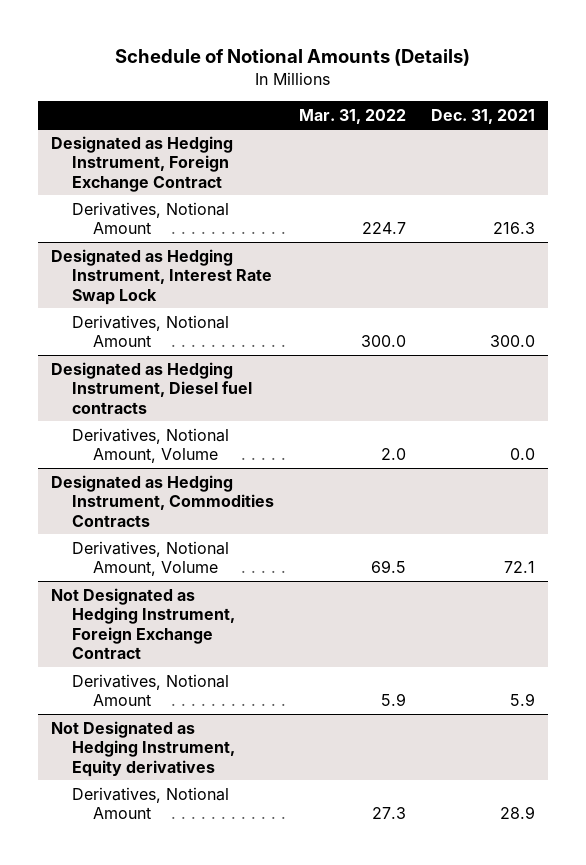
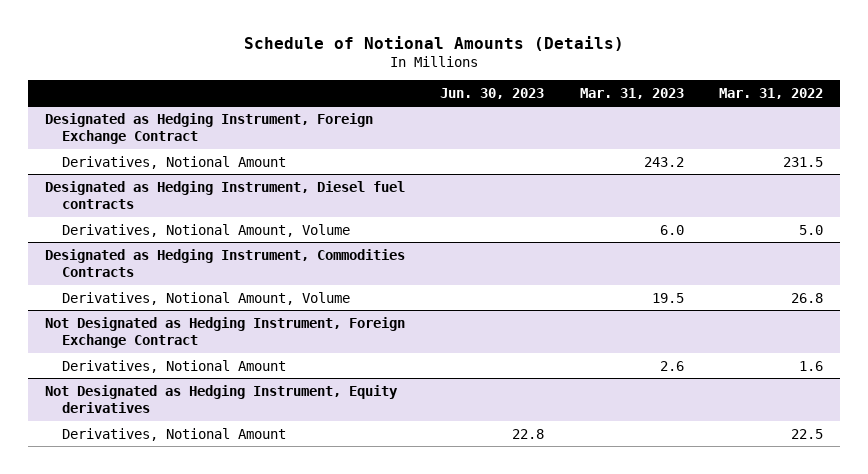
[431,108,536,124] Dec. 31, 2021 -> none
none -> [440,87,545,99] Jun. 30, 2023
none -> [579,87,684,99] Mar. 31, 2023
[50,248,272,305] Designated as Hedging Instrument, Interest Rate Swap Lock -> none
[71,314,229,348] Derivatives, Notional Amount -> none
[362,222,407,235] 224.7 -> [782,156,823,167] 231.5
[381,448,407,461] 2.0 -> [798,224,823,235] 5.0
[371,560,407,574] 69.5 -> [790,292,823,303] 26.8
[381,693,407,707] 5.9 -> [798,360,823,371] 1.6
[372,807,407,820] 27.3 -> [790,428,823,439] 22.5

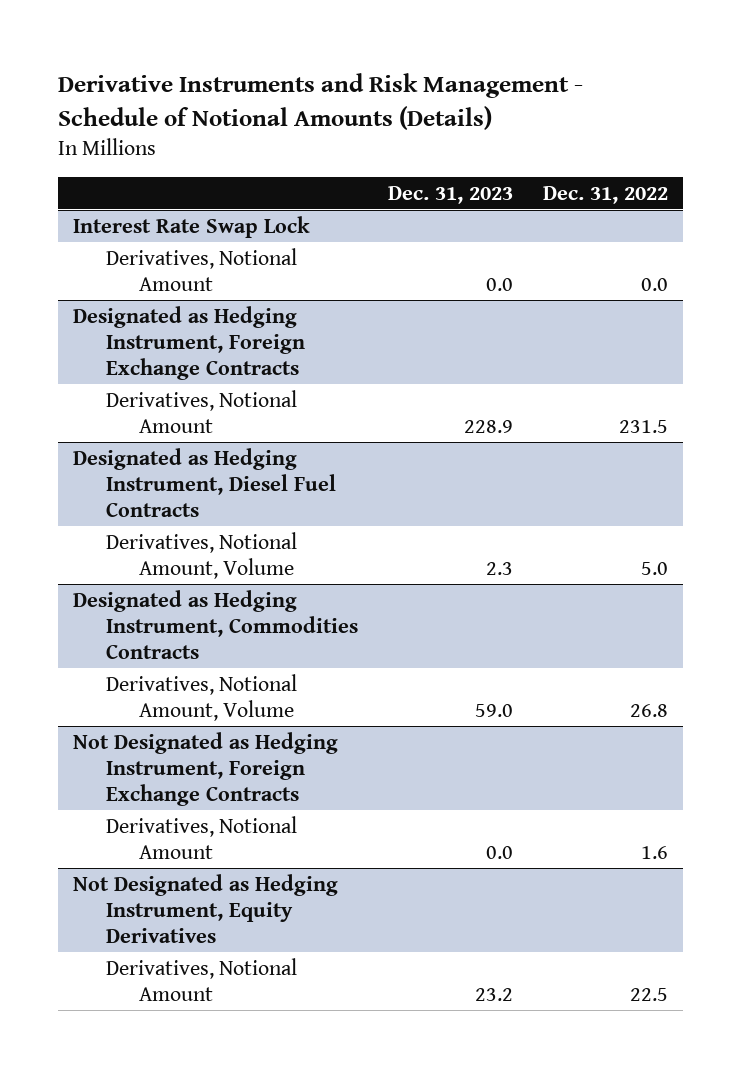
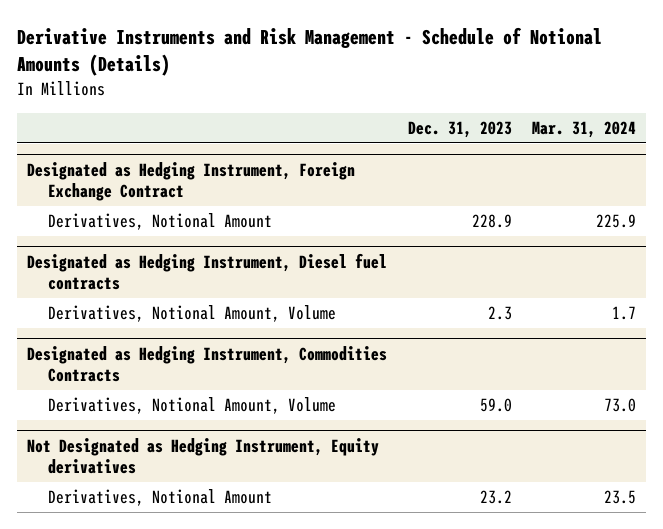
[543,185,669,204] Dec. 31, 2022 -> none
none -> [532,120,637,138] Mar. 31, 2024
[72,215,310,238] Interest Rate Swap Lock -> none
[105,247,297,291] Derivatives, Notional Amount -> none
[72,305,305,380] Designated as Hedging Instrument, Foreign Exchange Contracts -> [27,161,356,202] Designated as Hedging Instrument, Foreign Exchange Contract
[72,447,336,517] Designated as Hedging Instrument, Diesel Fuel Contracts -> [27,252,388,291] Designated as Hedging Instrument, Diesel fuel contracts
[72,731,338,806] Not Designated as Hedging Instrument, Foreign Exchange Contracts -> none
[105,815,297,859] Derivatives, Notional Amount -> none
[72,873,338,943] Not Designated as Hedging Instrument, Equity Derivatives -> [27,437,380,475] Not Designated as Hedging Instrument, Equity derivatives

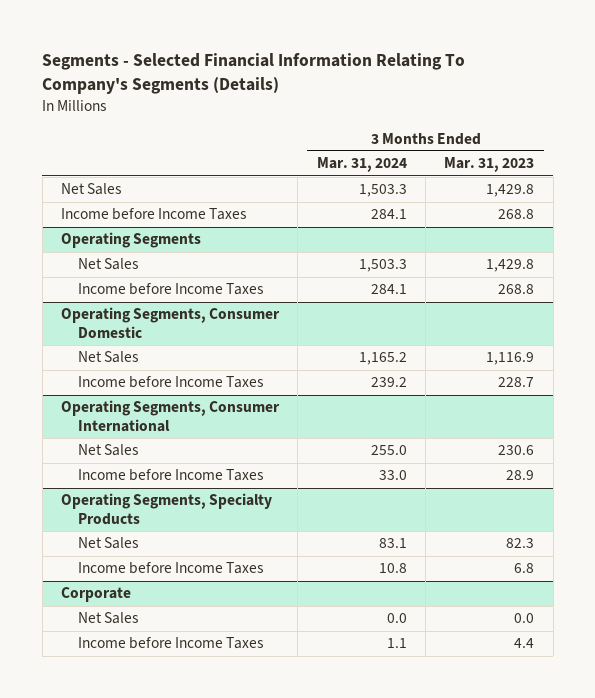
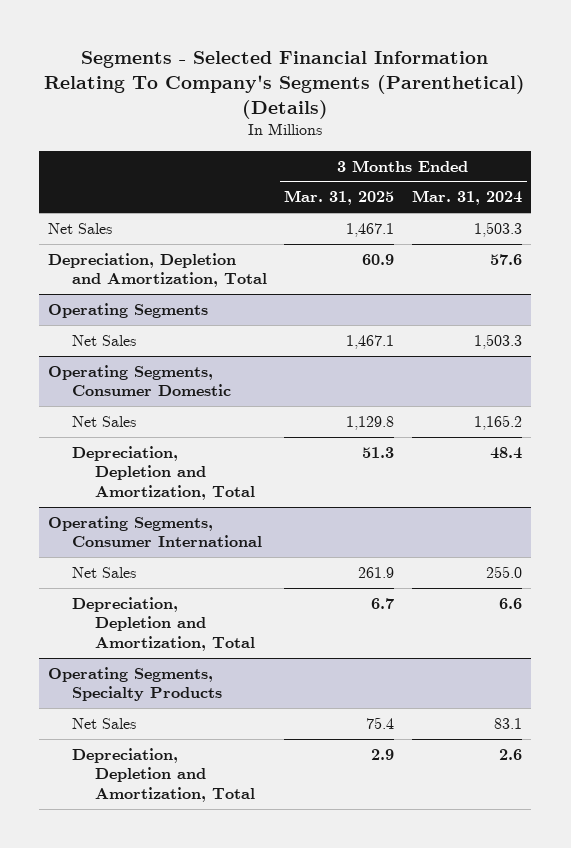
[42,53,466,94] Segments - Selected Financial Information Relating To Company's Segments (Details) -> [44,51,526,119] Segments - Selected Financial Information Relating To Company's Segments (Parenthetical) (Details)
[444,157,535,173] Mar. 31, 2023 -> none
none -> [284,190,395,206] Mar. 31, 2025
[61,208,248,221] Income before Income Taxes -> none
none -> [48,252,267,288] Depreciation, Depletion and Amortization, Total
[77,283,264,296] Income before Income Taxes -> none
[77,376,264,389] Income before Income Taxes -> none
none -> [71,445,255,501] Depreciation, Depletion and Amortization, Total
[77,469,264,482] Income before Income Taxes -> none
none -> [71,596,255,652] Depreciation, Depletion and Amortization, Total
[77,562,264,575] Income before Income Taxes -> none
[61,587,132,603] Corporate -> none
[77,612,139,625] Net Sales -> none
[77,637,264,650] Income before Income Taxes -> none
none -> [71,747,255,803] Depreciation, Depletion and Amortization, Total

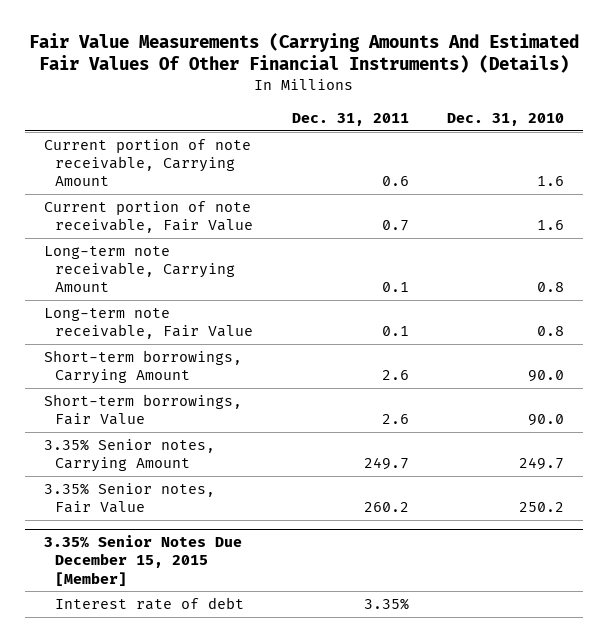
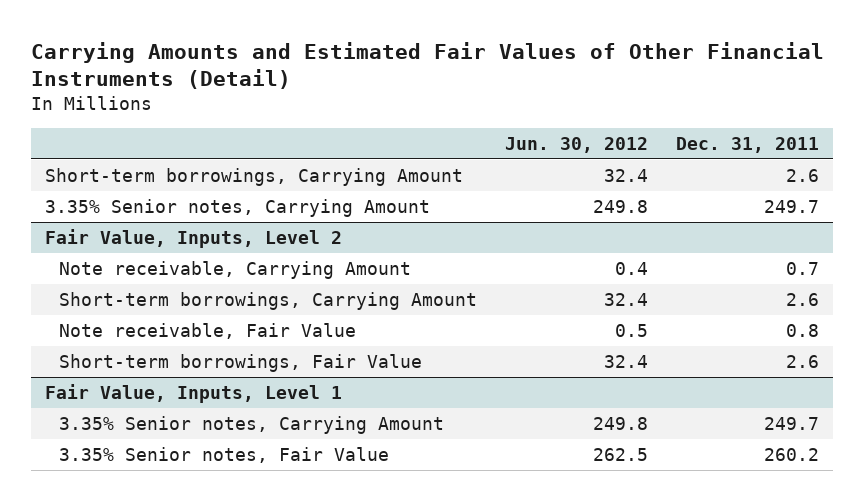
[29,32,580,74] Fair Value Measurements (Carrying Amounts And Estimated Fair Values Of Other Financial Instruments) (Details) -> [31,41,825,90] Carrying Amounts and Estimated Fair Values of Other Financial Instruments (Detail)
[447,112,565,126] Dec. 31, 2010 -> none
none -> [505,136,649,153] Jun. 30, 2012
[44,139,252,187] Current portion of note receivable, Carrying Amount -> none
[44,201,254,234] Current portion of note receivable, Fair Value -> none
[44,246,236,293] Long-term note receivable, Carrying Amount -> none
[44,308,254,340] Long-term note receivable, Fair Value -> none
none -> [45,198,431,217] 3.35% Senior notes, Carrying Amount
none -> [45,228,343,248] Fair Value, Inputs, Level 2
none -> [59,260,412,279] Note receivable, Carrying Amount
none -> [59,291,478,310] Short-term borrowings, Carrying Amount
none -> [59,322,357,339] Note receivable, Fair Value
none -> [45,383,343,403] Fair Value, Inputs, Level 1
[44,535,243,586] 3.35% Senior Notes Due December 15, 2015 [Member] -> none
[55,597,245,611] Interest rate of debt -> none

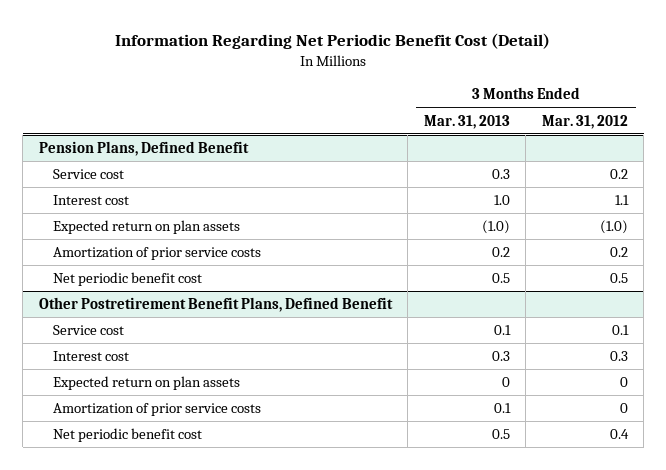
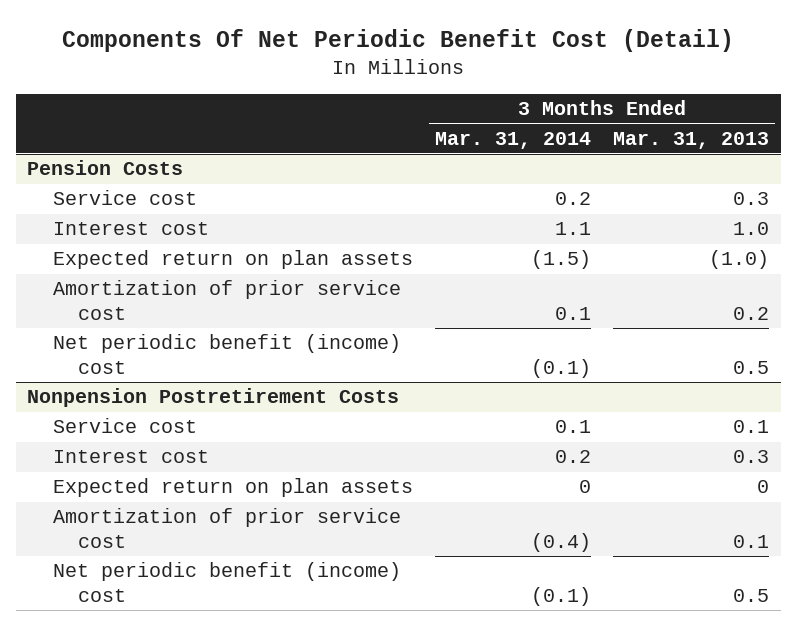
[115,32,551,49] Information Regarding Net Periodic Benefit Cost (Detail) -> [62,29,735,53] Components Of Net Periodic Benefit Cost (Detail)
[541,114,628,129] Mar. 31, 2012 -> none
none -> [434,131,591,149] Mar. 31, 2014
[38,141,249,157] Pension Plans, Defined Benefit -> none
none -> [27,160,184,176] Pension Costs
[38,297,393,313] Other Postretirement Benefit Plans, Defined Benefit -> none
[52,247,261,261] Amortization of prior service costs -> [52,280,401,321] Amortization of prior service cost
[52,272,202,287] Net periodic benefit cost -> [52,334,401,375] Net periodic benefit (income) cost
none -> [27,388,400,408] Nonpension Postretirement Costs
[52,403,261,417] Amortization of prior service costs -> [52,508,401,549] Amortization of prior service cost
[52,428,202,443] Net periodic benefit cost -> [52,562,401,603] Net periodic benefit (income) cost

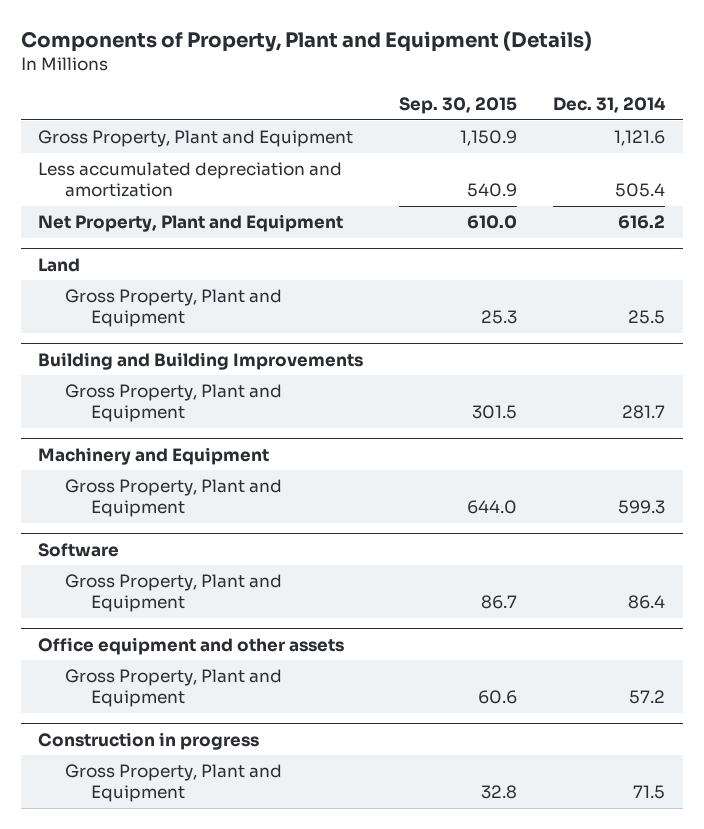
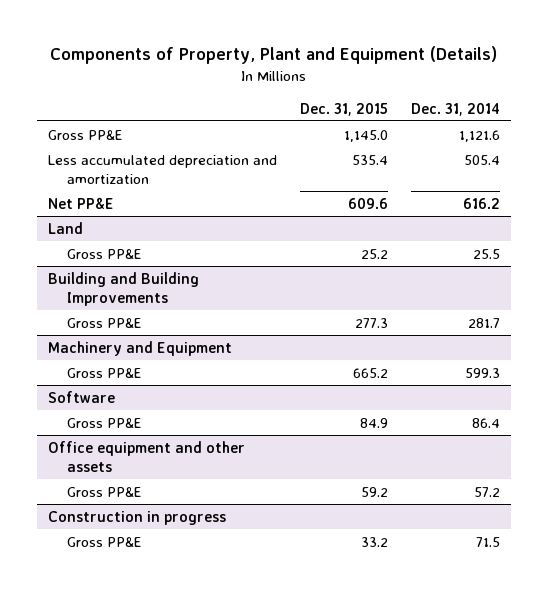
[399,96,518,114] Sep. 30, 2015 -> none
none -> [299,102,388,116] Dec. 31, 2015
[38,130,354,148] Gross Property, Plant and Equipment -> [47,129,122,140] Gross PP&E
[38,214,344,233] Net Property, Plant and Equipment -> [47,196,114,209] Net PP&E
[64,289,282,328] Gross Property, Plant and Equipment -> [67,248,142,259] Gross PP&E
[64,384,282,423] Gross Property, Plant and Equipment -> [67,317,142,328] Gross PP&E
[64,479,282,518] Gross Property, Plant and Equipment -> [67,367,142,378] Gross PP&E
[64,574,282,613] Gross Property, Plant and Equipment -> [67,417,142,428] Gross PP&E
[64,669,282,708] Gross Property, Plant and Equipment -> [67,486,142,497] Gross PP&E
[64,764,282,803] Gross Property, Plant and Equipment -> [67,536,142,547] Gross PP&E

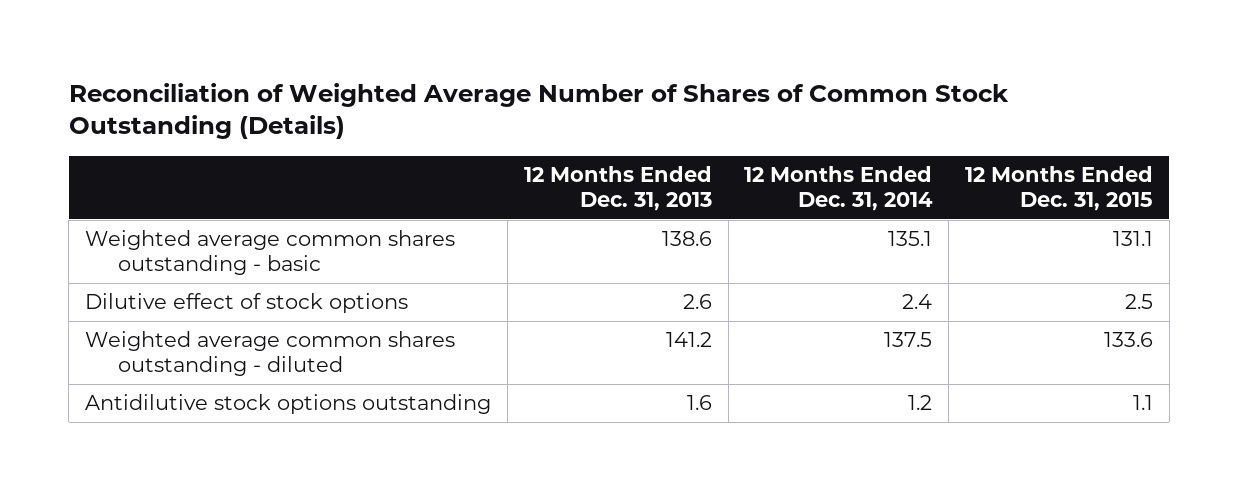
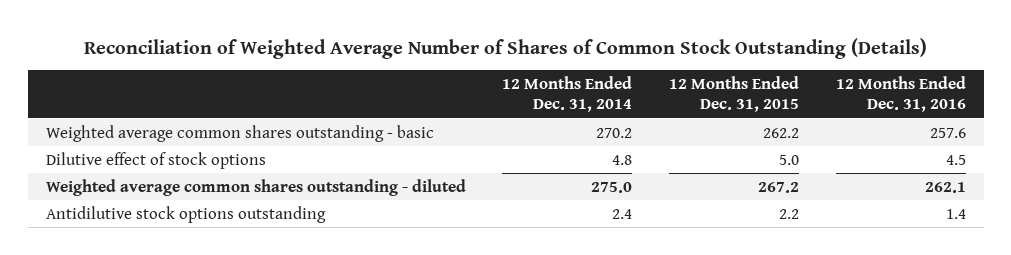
[523,166,712,211] 12 Months Ended Dec. 31, 2013 -> none
none -> [835,76,966,113] 12 Months Ended Dec. 31, 2016
[888,231,933,247] 135.1 -> [596,127,633,138] 270.2
[1113,231,1154,247] 131.1 -> [762,127,799,138] 262.2
[902,294,933,310] 2.4 -> [612,154,633,165] 4.8
[1125,294,1154,310] 2.5 -> [778,154,799,165] 5.0
[884,332,933,348] 137.5 -> [591,181,633,193] 275.0
[1104,332,1154,348] 133.6 -> [757,181,799,193] 267.2
[908,395,933,411] 1.2 -> [612,208,633,219] 2.4
[1133,395,1154,411] 1.1 -> [778,208,799,219] 2.2

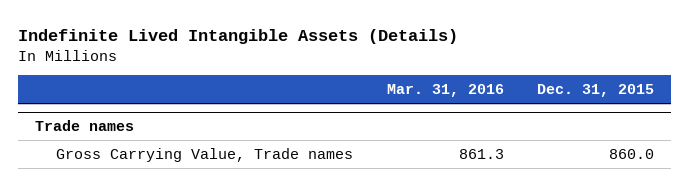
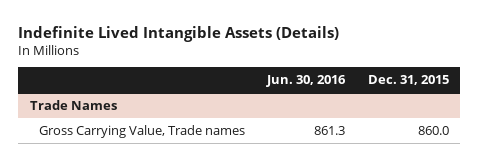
[386,84,504,98] Mar. 31, 2016 -> none
none -> [266,75,347,88] Jun. 30, 2016
[34,120,134,132] Trade names -> [29,99,117,110] Trade Names

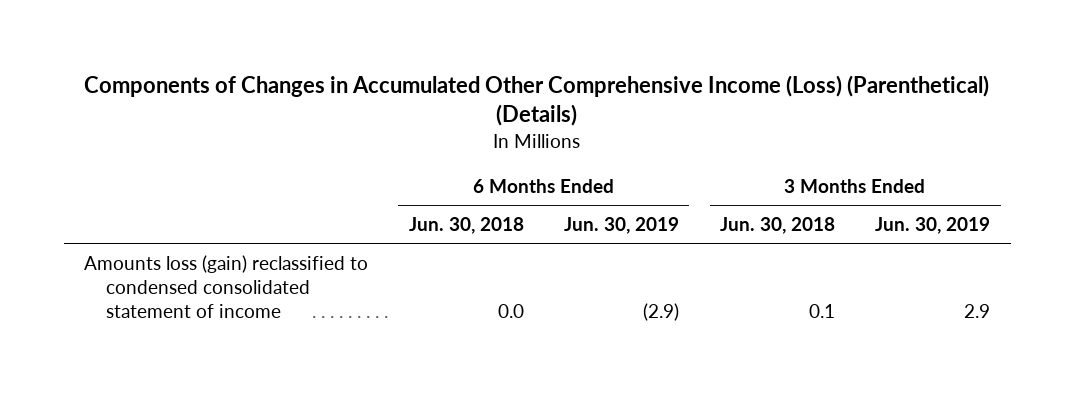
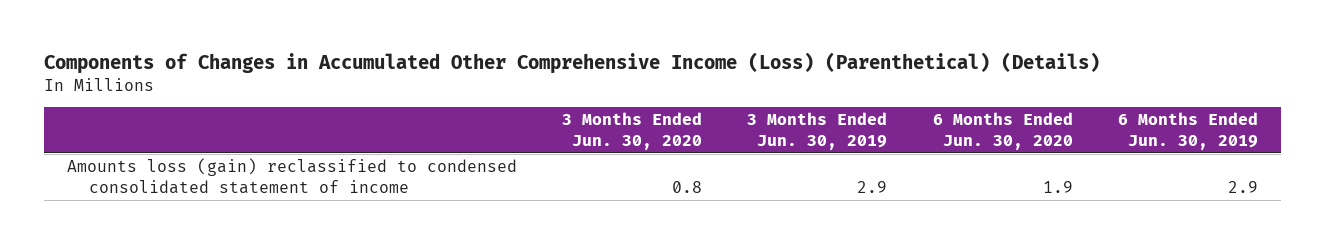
[408,217,524,235] Jun. 30, 2018 -> none
[719,217,835,235] Jun. 30, 2018 -> none
none -> [562,112,703,150] 3 Months Ended Jun. 30, 2020
none -> [932,112,1073,150] 6 Months Ended Jun. 30, 2020
[643,302,680,321] (2.9) -> [1228,180,1259,193] 2.9

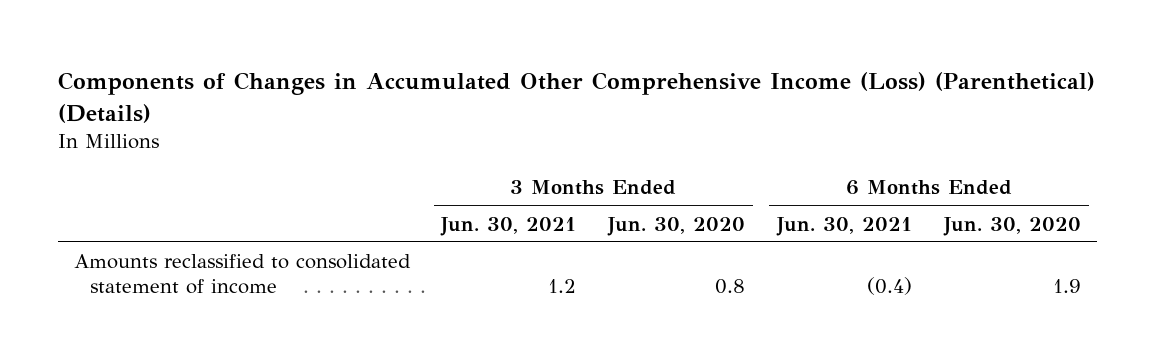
[747,112,888,150] 3 Months Ended Jun. 30, 2019 -> none
[1118,112,1259,150] 6 Months Ended Jun. 30, 2019 -> none
none -> [440,216,577,236] Jun. 30, 2021
none -> [776,216,913,236] Jun. 30, 2021
[66,158,517,194] Amounts loss (gain) reclassified to condensed consolidated statement of income -> [73,254,411,294] Amounts reclassified to consolidated statement of income

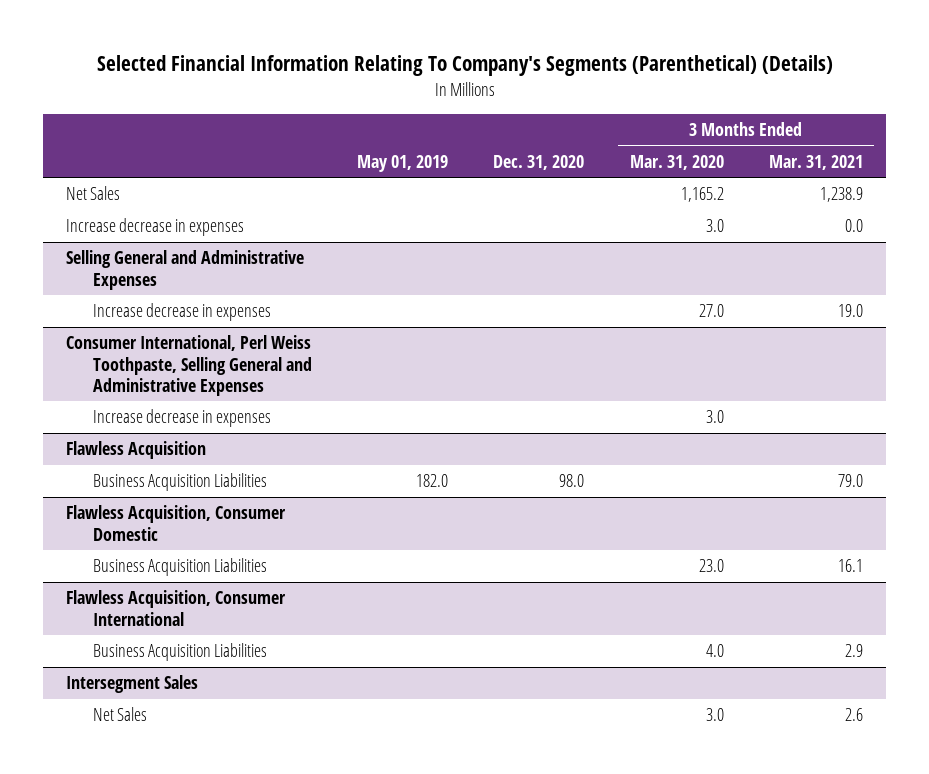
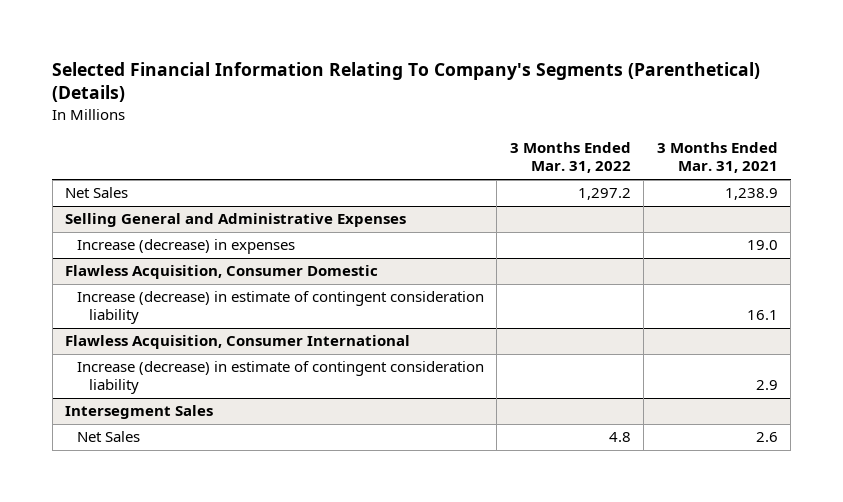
[357,154,449,172] May 01, 2019 -> none
[493,154,585,170] Dec. 31, 2020 -> none
[629,154,724,170] Mar. 31, 2020 -> none
none -> [509,142,631,174] 3 Months Ended Mar. 31, 2022
[65,218,244,237] Increase decrease in expenses -> none
[65,335,312,396] Consumer International, Perl Weiss Toothpaste, Selling General and Administrative Expenses -> none
[92,409,271,428] Increase decrease in expenses -> none
[65,441,206,460] Flawless Acquisition -> none
[92,473,267,492] Business Acquisition Liabilities -> none
[92,303,271,322] Increase decrease in expenses -> [76,239,295,255] Increase (decrease) in expenses
[92,558,267,577] Business Acquisition Liabilities -> [76,291,484,325] Increase (decrease) in estimate of contingent consideration liability
[92,643,267,662] Business Acquisition Liabilities -> none
none -> [76,361,484,395] Increase (decrease) in estimate of contingent consideration liability

